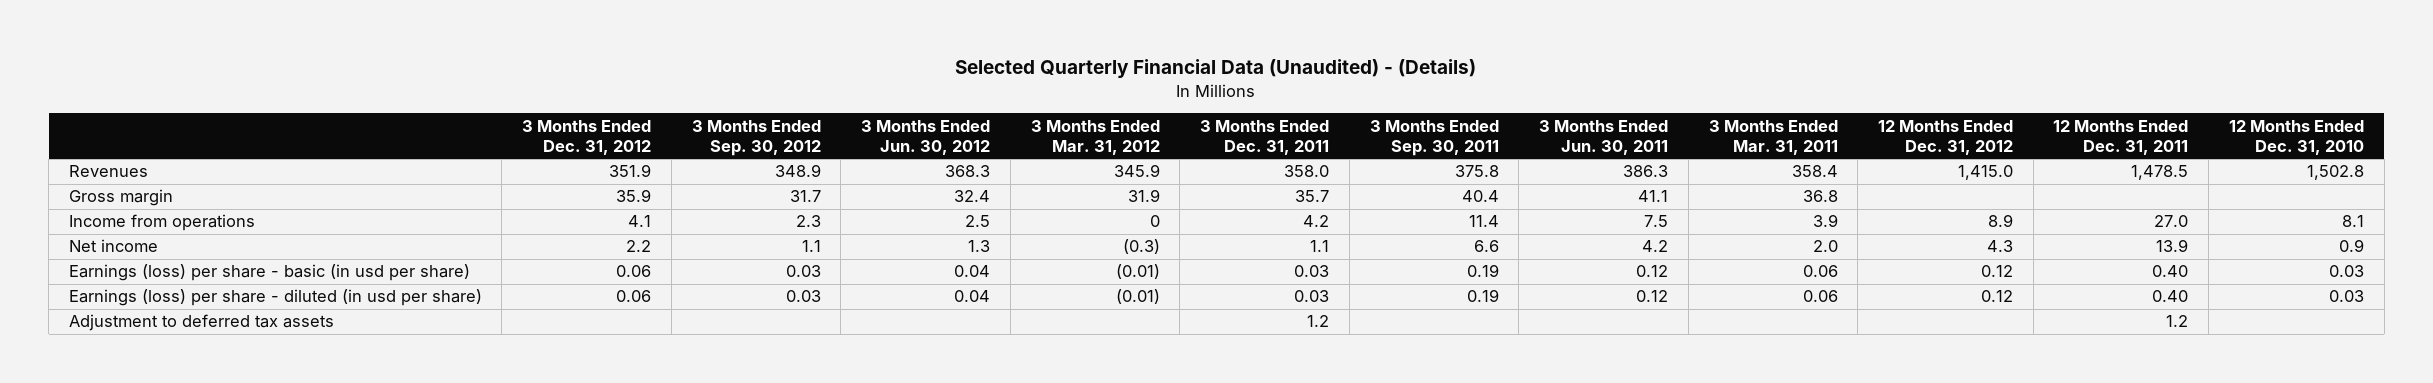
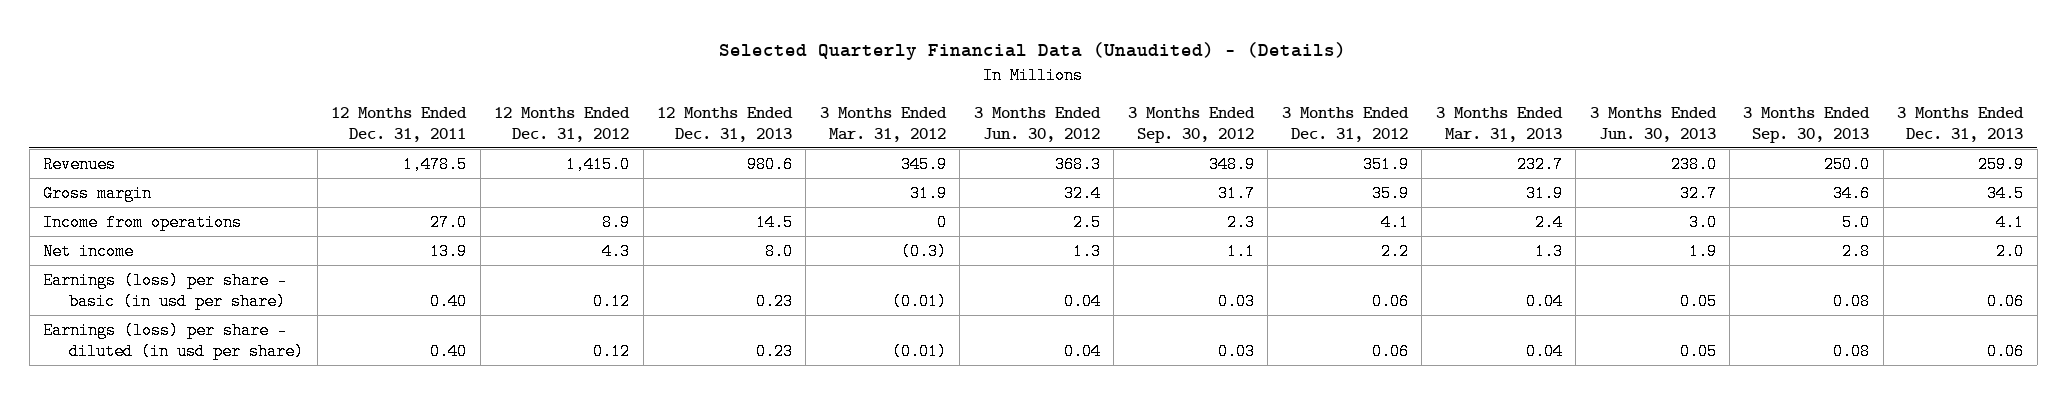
[1200,119,1330,156] 3 Months Ended Dec. 31, 2011 -> none
[1369,119,1499,157] 3 Months Ended Sep. 30, 2011 -> none
[1539,119,1669,156] 3 Months Ended Jun. 30, 2011 -> none
[1708,119,1838,156] 3 Months Ended Mar. 31, 2011 -> none
[2228,119,2364,156] 12 Months Ended Dec. 31, 2010 -> none
none -> [657,106,794,142] 12 Months Ended Dec. 31, 2013
none -> [1435,106,1563,142] 3 Months Ended Mar. 31, 2013
none -> [1589,106,1717,142] 3 Months Ended Jun. 30, 2013
none -> [1743,106,1871,143] 3 Months Ended Sep. 30, 2013
none -> [1897,106,2025,142] 3 Months Ended Dec. 31, 2013
[68,314,334,332] Adjustment to deferred tax assets -> none

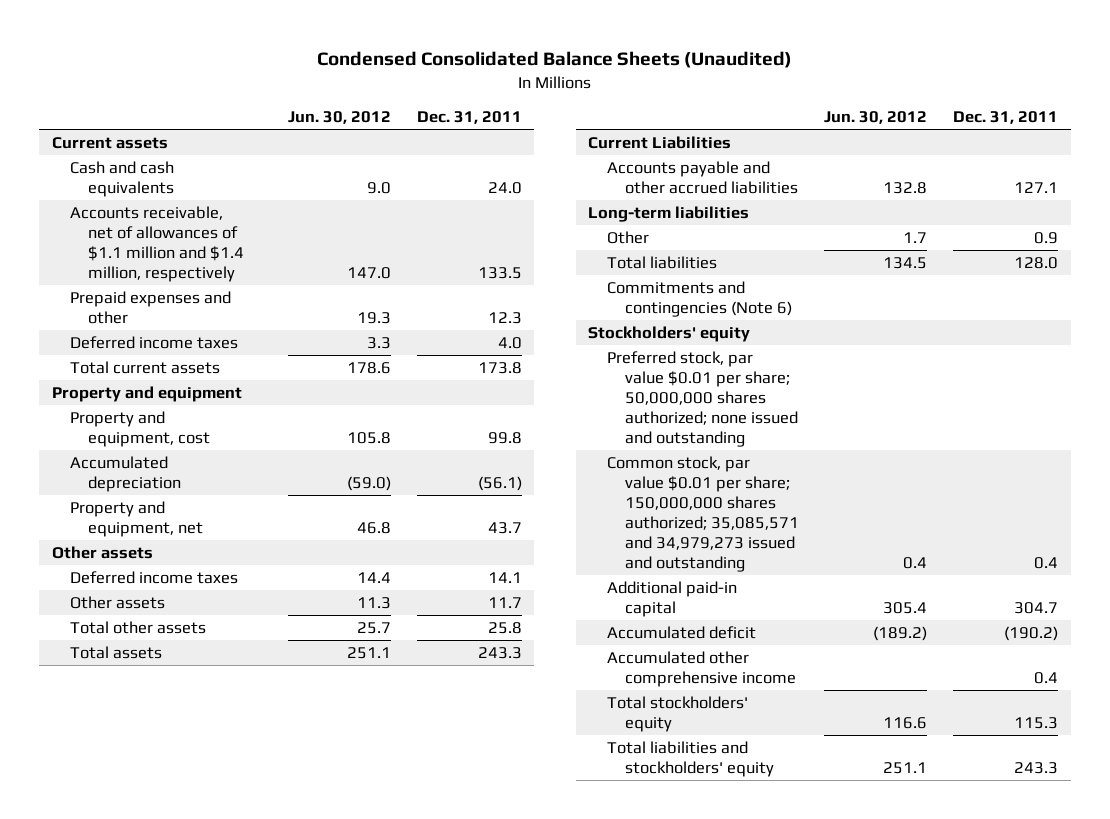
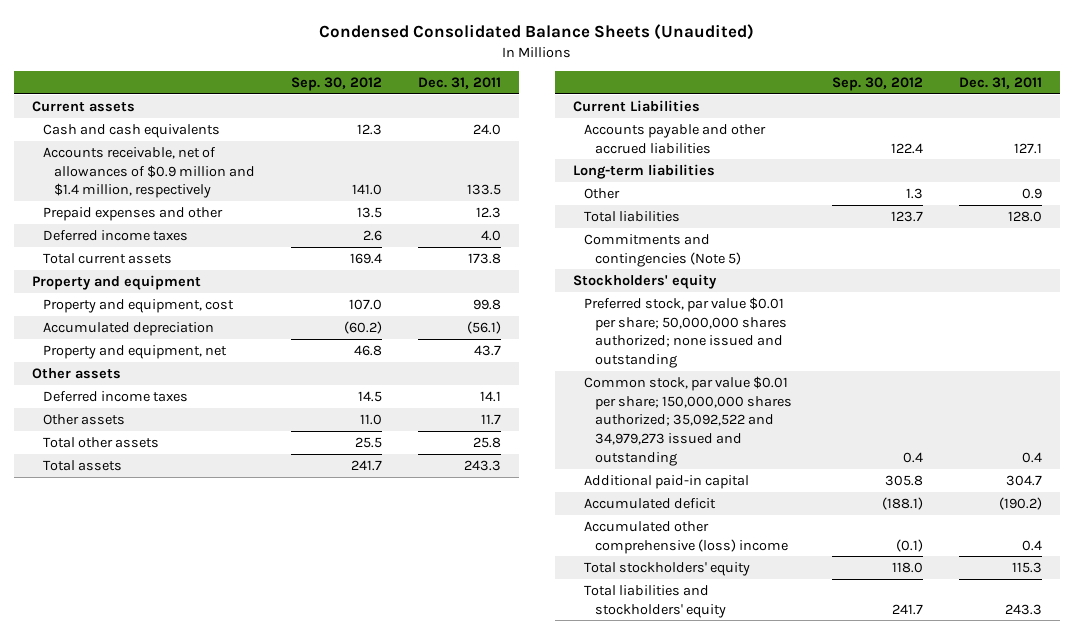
[287,111,391,125] Jun. 30, 2012 -> none
none -> [291,77,383,92] Sep. 30, 2012
[70,205,245,282] Accounts receivable, net of allowances of $1.1 million and $1.4 million, respectively -> [43,146,256,199] Accounts receivable, net of allowances of $0.9 million and $1.4 million, respectively
[606,280,792,317] Commitments and contingencies (Note 6) -> [584,233,742,267] Commitments and contingencies (Note 5)
[606,455,799,572] Common stock, par value $0.01 per share; 150,000,000 shares authorized; 35,085,571 and 34,979,273 issued and outstanding -> [584,375,793,466] Common stock, par value $0.01 per share; 150,000,000 shares authorized; 35,092,522 and 34,979,273 issued and outstanding
[606,650,796,687] Accumulated other comprehensive income -> [584,520,789,554] Accumulated other comprehensive (loss) income

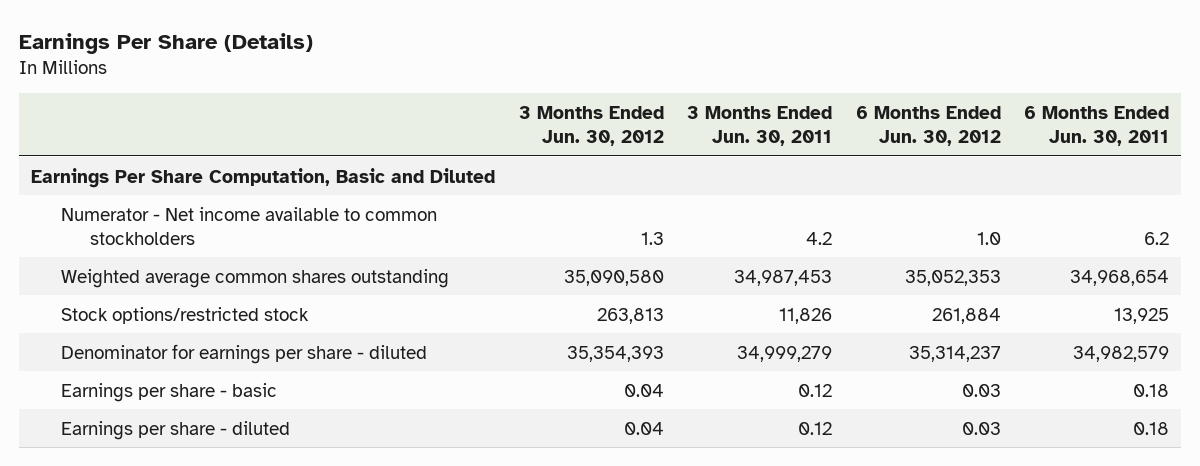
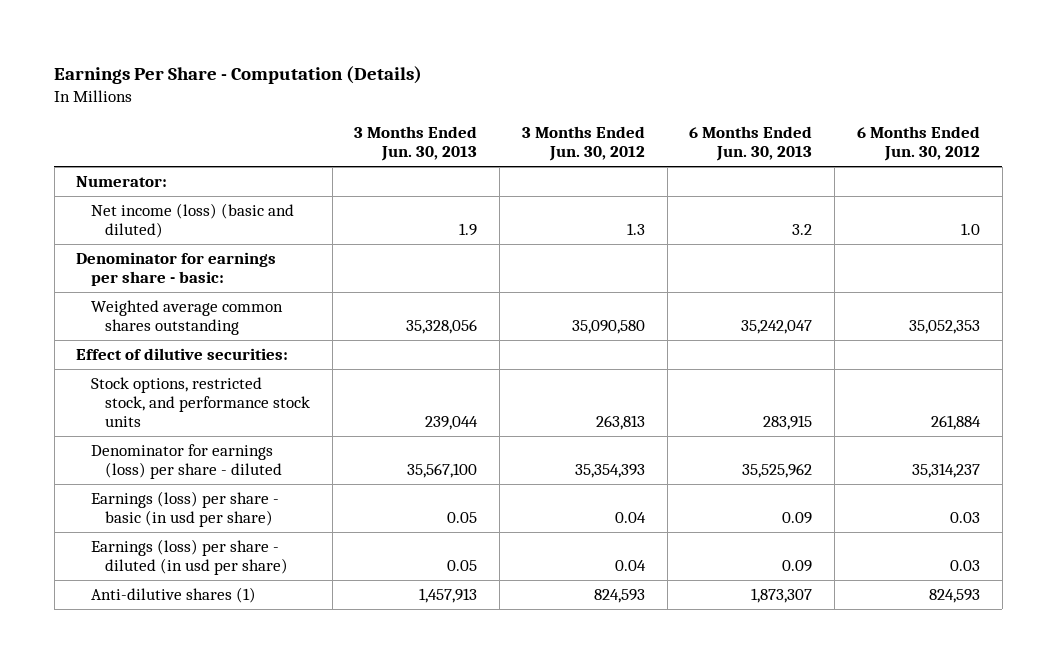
[19,32,314,54] Earnings Per Share (Details) -> [54,65,423,84] Earnings Per Share - Computation (Details)
[687,105,833,146] 3 Months Ended Jun. 30, 2011 -> none
[1023,105,1169,146] 6 Months Ended Jun. 30, 2011 -> none
none -> [354,126,478,162] 3 Months Ended Jun. 30, 2013
none -> [689,126,813,162] 6 Months Ended Jun. 30, 2013
[31,167,496,188] Earnings Per Share Computation, Basic and Diluted -> [76,176,168,188] Numerator:
[60,206,437,245] Numerator - Net income available to common stockholders -> [90,203,294,239] Net income (loss) (basic and diluted)
none -> [76,252,277,287] Denominator for earnings per share - basic:
none -> [76,348,289,361] Effect of dilutive securities:
[60,306,309,324] Stock options/restricted stock -> [90,377,310,428] Stock options, restricted stock, and performance stock units
[60,343,427,364] Denominator for earnings per share - diluted -> [90,444,282,480] Denominator for earnings (loss) per share - diluted
[60,382,277,402] Earnings per share - basic -> [90,491,279,528] Earnings (loss) per share - basic (in usd per share)
[60,420,290,440] Earnings per share - diluted -> [90,539,288,576] Earnings (loss) per share - diluted (in usd per share)
none -> [90,587,256,604] Anti-dilutive shares (1)

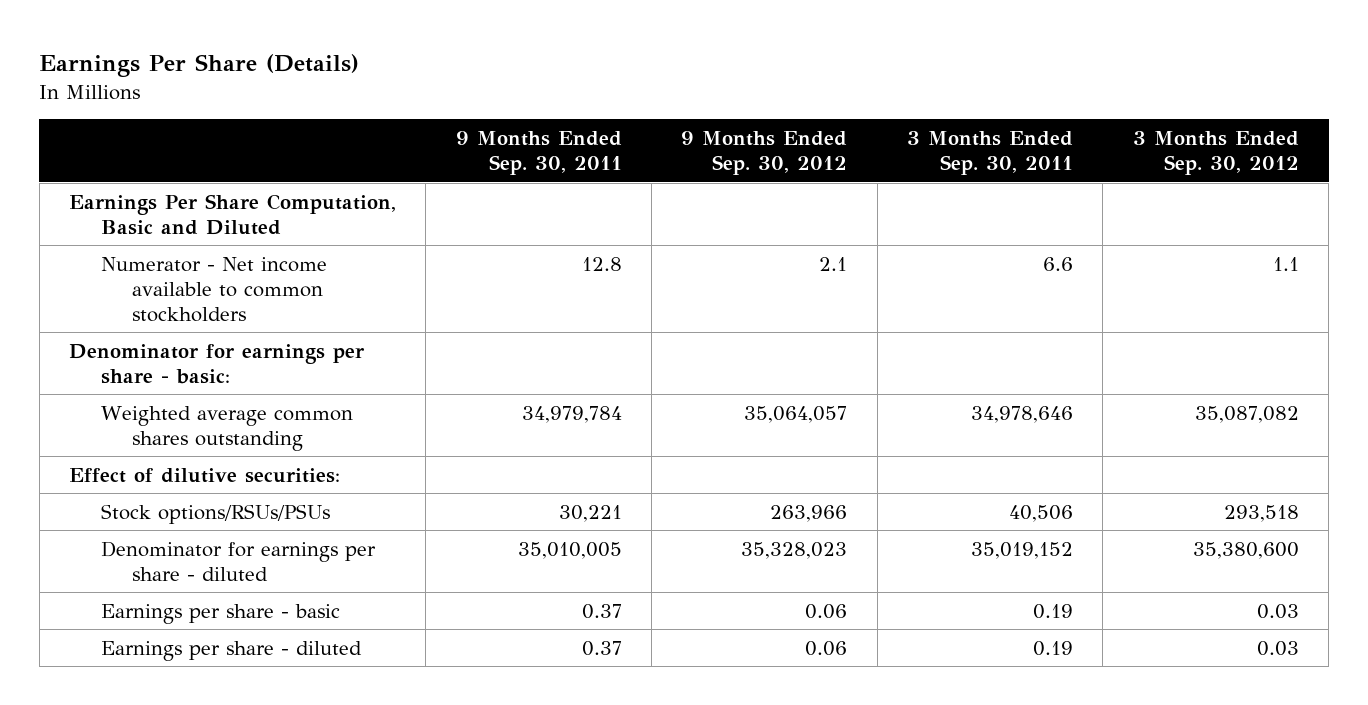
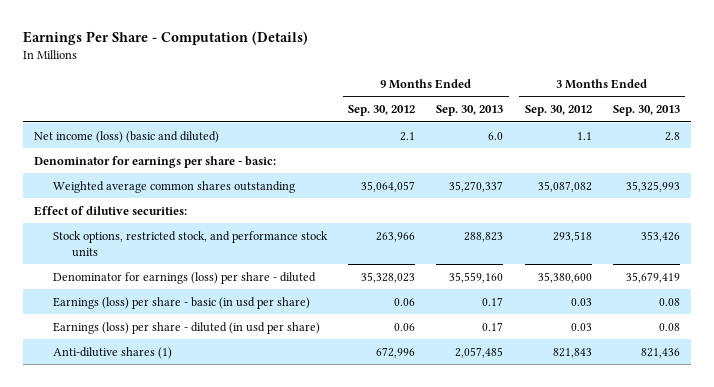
[39,54,360,78] Earnings Per Share (Details) -> [22,31,308,46] Earnings Per Share - Computation (Details)
[455,130,622,175] 9 Months Ended Sep. 30, 2011 -> none
[907,130,1074,175] 3 Months Ended Sep. 30, 2011 -> none
none -> [436,105,504,117] Sep. 30, 2013
none -> [612,105,680,117] Sep. 30, 2013
[69,193,397,235] Earnings Per Share Computation, Basic and Diluted -> none
[100,256,327,322] Numerator - Net income available to common stockholders -> [33,130,219,143] Net income (loss) (basic and diluted)
[100,503,330,524] Stock options/RSUs/PSUs -> [52,230,328,257] Stock options, restricted stock, and performance stock units
[100,540,376,581] Denominator for earnings per share - diluted -> [52,271,316,284] Denominator for earnings (loss) per share - diluted
[100,603,340,624] Earnings per share - basic -> [52,296,310,309] Earnings (loss) per share - basic (in usd per share)
[100,640,362,661] Earnings per share - diluted -> [52,321,320,334] Earnings (loss) per share - diluted (in usd per share)
none -> [52,346,172,359] Anti-dilutive shares (1)

